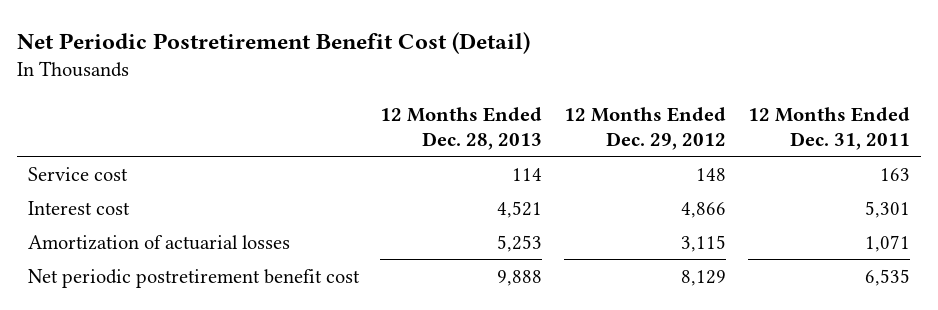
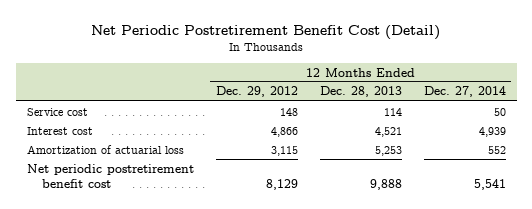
[748,106,911,150] 12 Months Ended Dec. 31, 2011 -> none
none -> [423,86,506,98] Dec. 27, 2014
[27,234,290,250] Amortization of actuarial losses -> [26,144,184,154] Amortization of actuarial loss

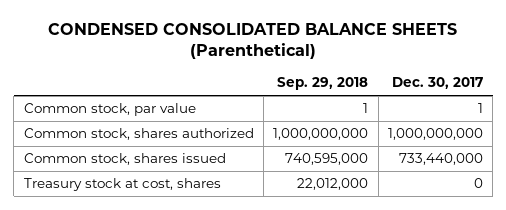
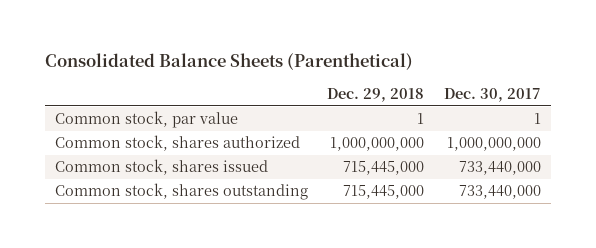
[48,23,458,60] CONDENSED CONSOLIDATED BALANCE SHEETS (Parenthetical) -> [44,53,413,71] Consolidated Balance Sheets (Parenthetical)
[277,77,369,91] Sep. 29, 2018 -> none
none -> [327,87,425,102] Dec. 29, 2018
[23,178,221,192] Treasury stock at cost, shares -> none
none -> [54,183,308,201] Common stock, shares outstanding

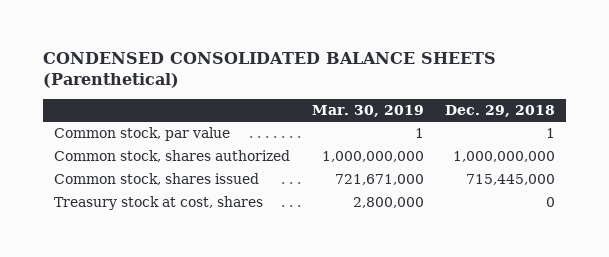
[44,53,413,71] Consolidated Balance Sheets (Parenthetical) -> [43,52,497,89] CONDENSED CONSOLIDATED BALANCE SHEETS (Parenthetical)
[444,87,542,102] Dec. 30, 2017 -> none
none -> [311,104,424,117] Mar. 30, 2019
[54,183,308,201] Common stock, shares outstanding -> none
none -> [54,196,264,211] Treasury stock at cost, shares

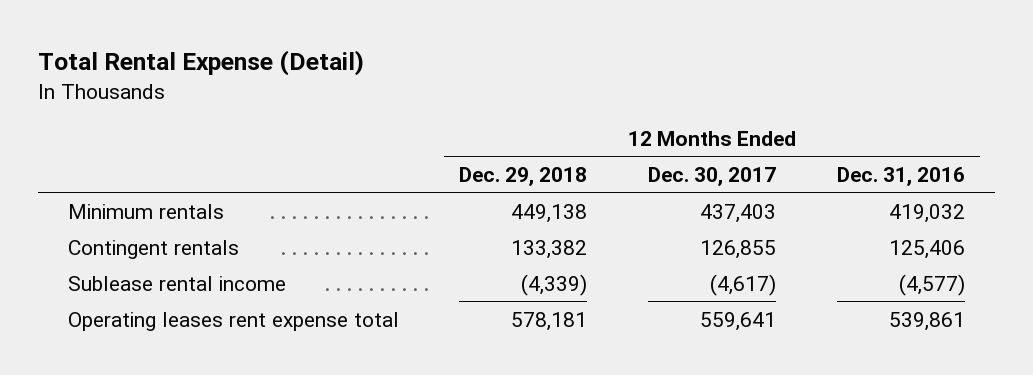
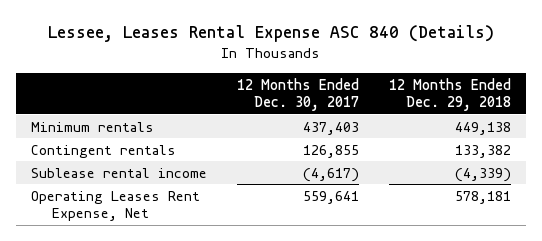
[37,50,364,77] Total Rental Expense (Detail) -> [47,25,494,43] Lessee, Leases Rental Expense ASC 840 (Details)
[836,166,965,186] Dec. 31, 2016 -> none
[67,311,399,331] Operating leases rent expense total -> [30,190,200,222] Operating Leases Rent Expense, Net

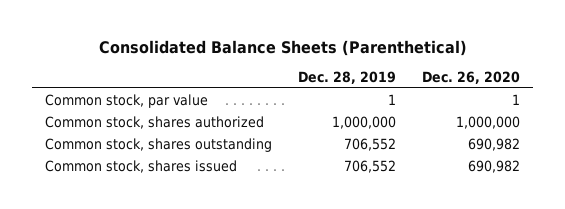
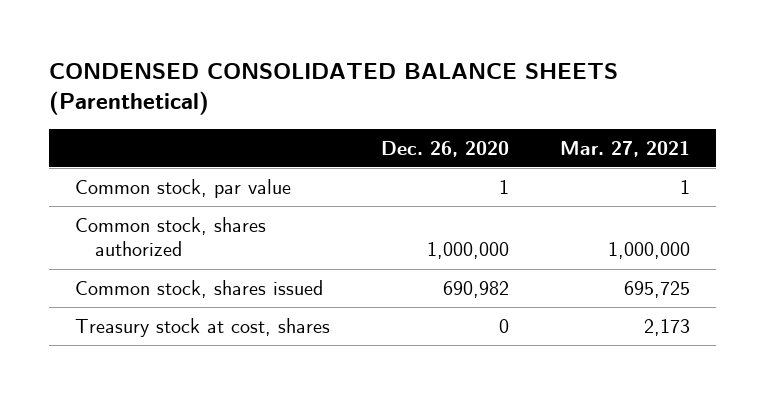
[98,40,467,57] Consolidated Balance Sheets (Parenthetical) -> [49,63,619,116] CONDENSED CONSOLIDATED BALANCE SHEETS (Parenthetical)
[298,70,397,84] Dec. 28, 2019 -> none
none -> [560,140,691,157] Mar. 27, 2021
[45,137,273,152] Common stock, shares outstanding -> none
none -> [74,317,330,337] Treasury stock at cost, shares

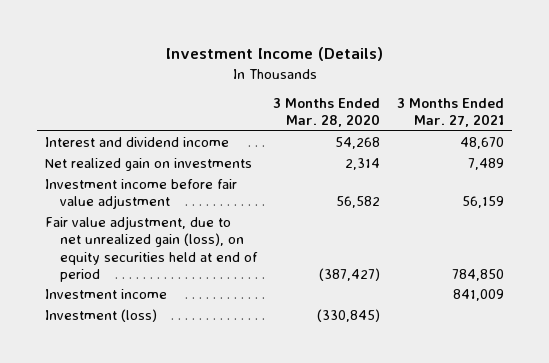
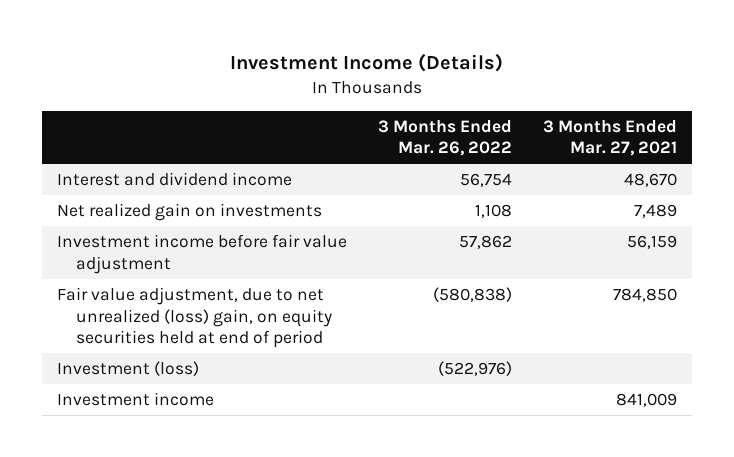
[273,98,381,128] 3 Months Ended Mar. 28, 2020 -> none
none -> [378,119,513,157] 3 Months Ended Mar. 26, 2022
[45,216,258,282] Fair value adjustment, due to net unrealized gain (loss), on equity securities held at end of period -> [57,287,332,349] Fair value adjustment, due to net unrealized (loss) gain, on equity securities held at end of period
[45,289,168,300] Investment income -> [57,392,215,407] Investment income

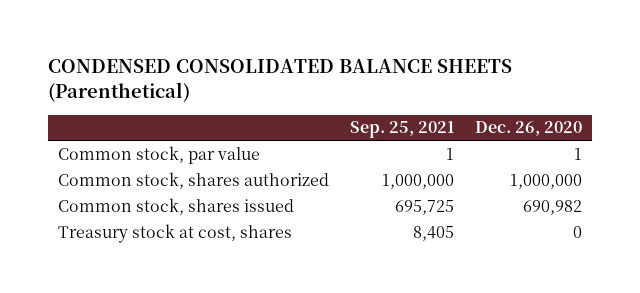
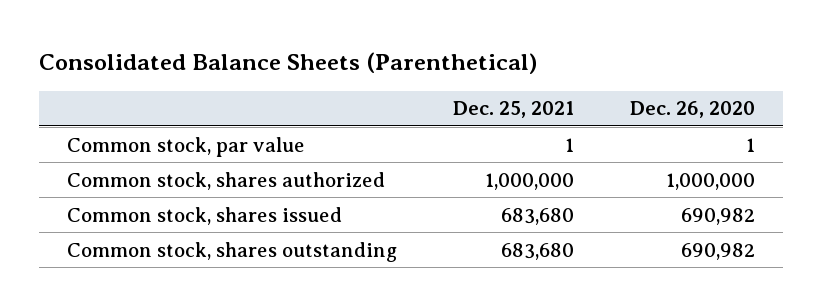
[47,59,512,103] CONDENSED CONSOLIDATED BALANCE SHEETS (Parenthetical) -> [38,52,537,75] Consolidated Balance Sheets (Parenthetical)
[350,121,455,139] Sep. 25, 2021 -> none
none -> [452,101,574,119] Dec. 25, 2021
[58,223,293,243] Treasury stock at cost, shares -> none
none -> [66,241,397,262] Common stock, shares outstanding

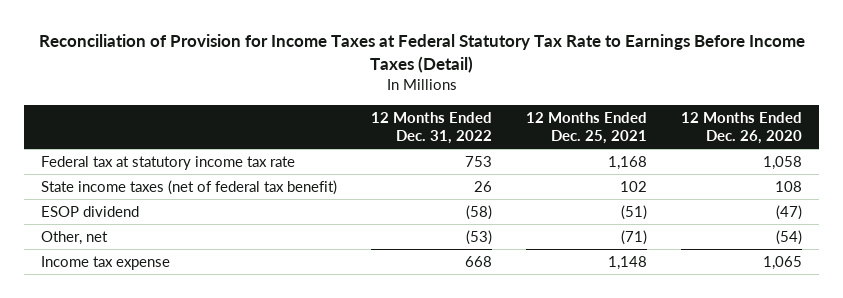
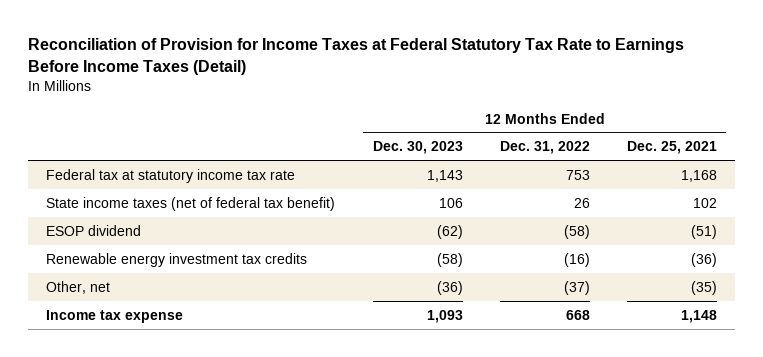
[681,112,803,144] 12 Months Ended Dec. 26, 2020 -> none
none -> [372,141,463,155] Dec. 30, 2023
none -> [46,252,308,267] Renewable energy investment tax credits
[465,230,492,246] (53) -> [563,280,590,295] (37)
[621,230,648,246] (71) -> [690,280,717,295] (35)

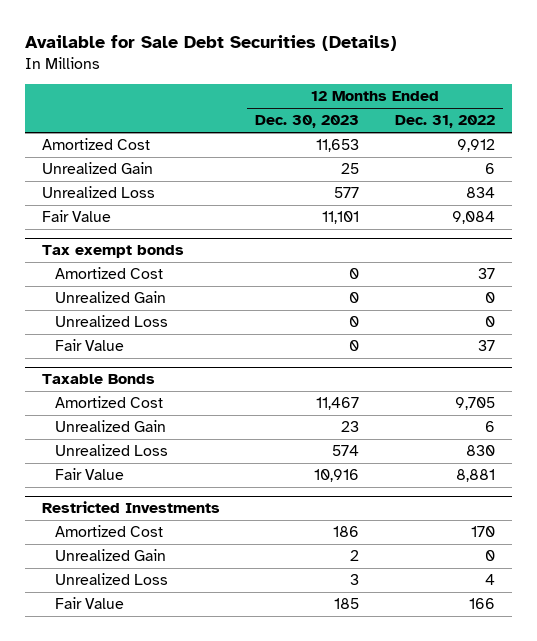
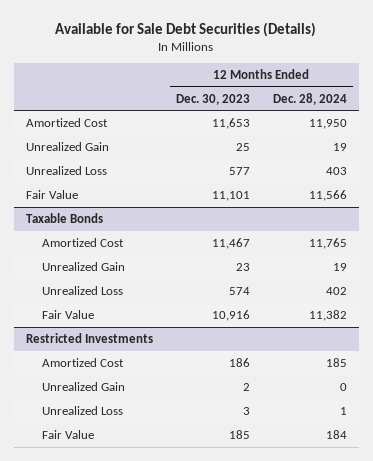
[394,115,495,129] Dec. 31, 2022 -> none
none -> [273,92,348,105] Dec. 28, 2024
[42,245,185,259] Tax exempt bonds -> none
[54,267,163,280] Amortized Cost -> none
[54,291,166,304] Unrealized Gain -> none
[54,315,168,328] Unrealized Loss -> none
[54,339,124,352] Fair Value -> none

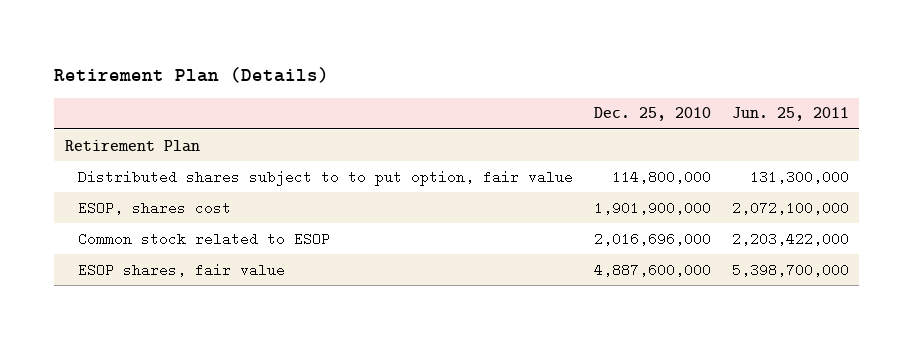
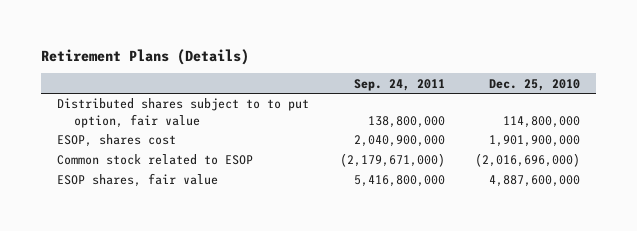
[54,66,330,83] Retirement Plan (Details) -> [41,48,250,65] Retirement Plans (Details)
[731,107,849,122] Jun. 25, 2011 -> none
none -> [353,78,445,91] Sep. 24, 2011
[64,139,200,152] Retirement Plan -> none
[593,231,711,246] 2,016,696,000 -> [475,153,581,168] (2,016,696,000)

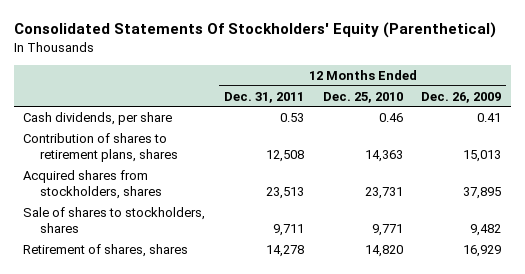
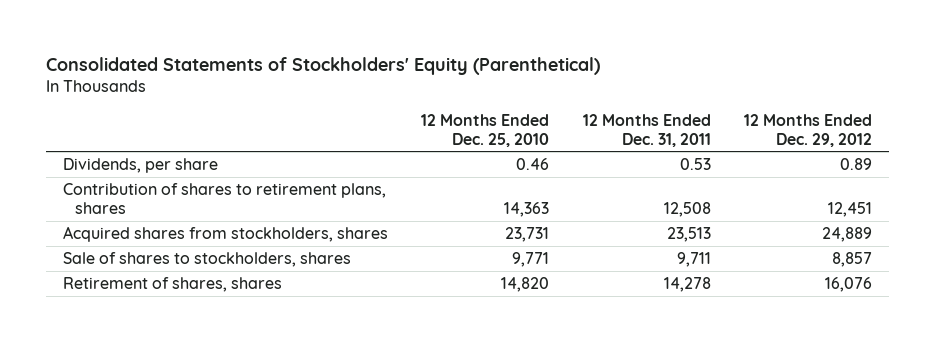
[14,22,497,39] Consolidated Statements Of Stockholders' Equity (Parenthetical) -> [46,56,601,75] Consolidated Statements of Stockholders' Equity (Parenthetical)
[421,91,502,103] Dec. 26, 2009 -> none
none -> [744,113,873,147] 12 Months Ended Dec. 29, 2012
[23,112,173,126] Cash dividends, per share -> [62,157,218,173] Dividends, per share

